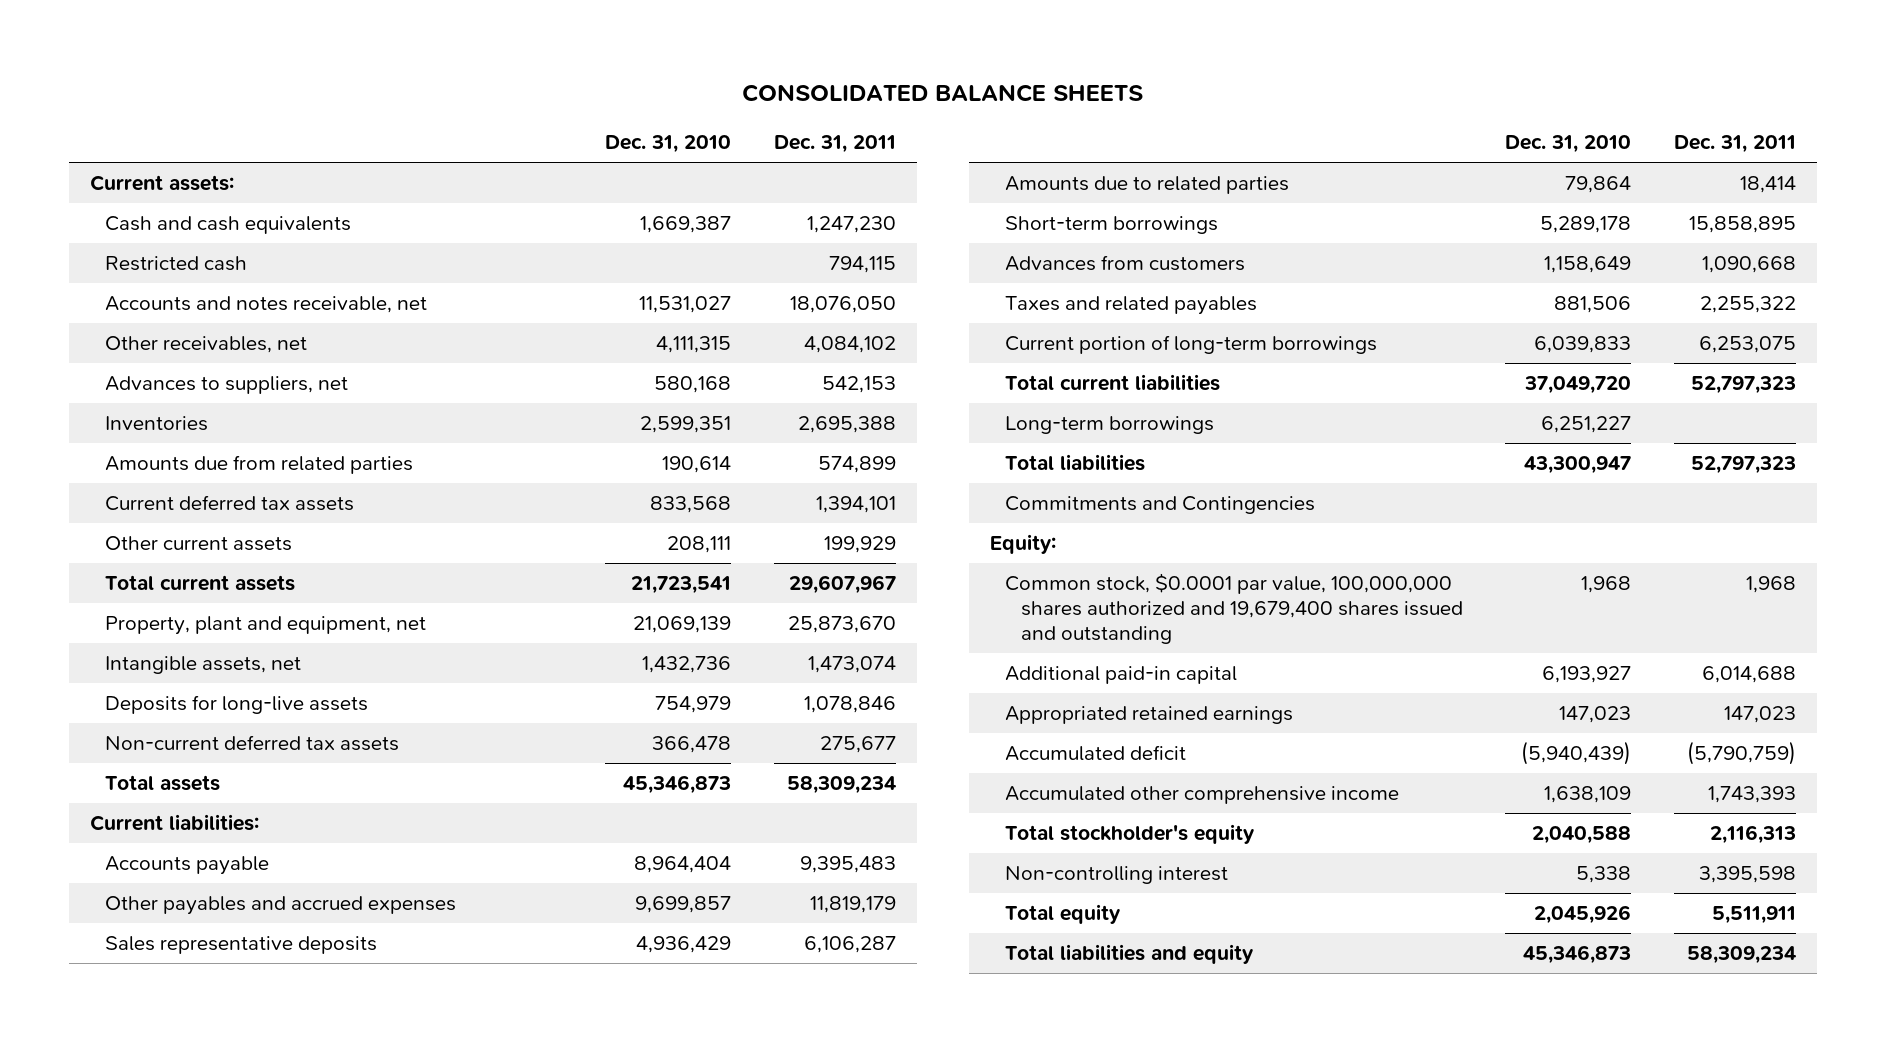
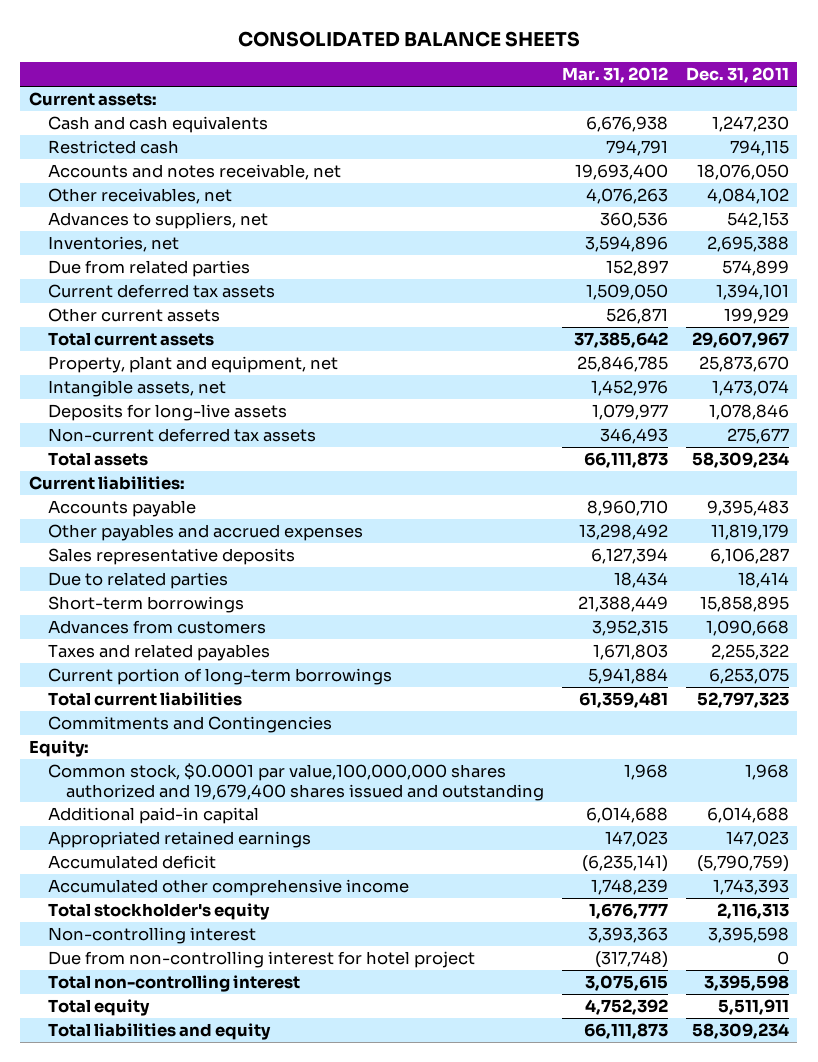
[605,135,732,154] Dec. 31, 2010 -> none
none -> [561,67,668,84] Mar. 31, 2012
[105,416,209,432] Inventories -> [47,235,179,252] Inventories, net
[105,455,414,475] Amounts due from related parties -> [47,259,250,277] Due from related parties
[1005,176,1290,195] Amounts due to related parties -> [47,571,228,589] Due to related parties
[1005,416,1215,435] Long-term borrowings -> none
[1005,454,1146,472] Total liabilities -> none
[1005,573,1463,645] Common stock, $0.0001 par value, 100,000,000 shares authorized and 19,679,400 shares issued and outstanding -> [47,762,545,801] Common stock, $0.0001 par value,100,000,000 shares authorized and 19,679,400 shares issued and outstanding
none -> [47,950,475,968] Due from non-controlling interest for hotel project
none -> [47,974,300,992] Total non-controlling interest

